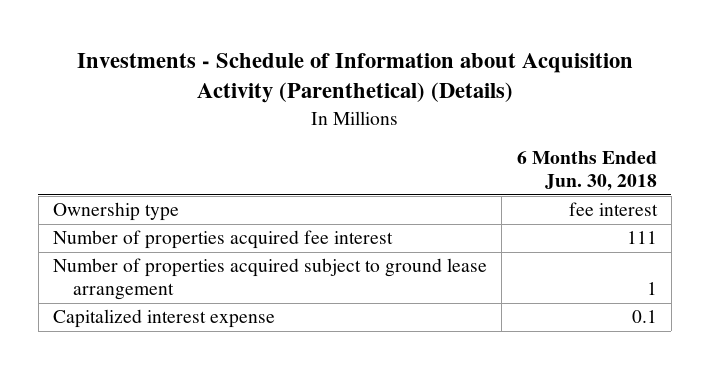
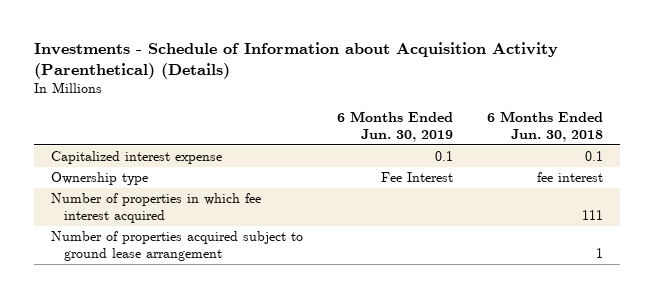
none -> [336,110,453,142] 6 Months Ended Jun. 30, 2019
[53,309,276,329] Capitalized interest expense -> [50,151,222,165] Capitalized interest expense
[53,230,394,250] Number of properties acquired fee interest -> [50,193,261,223] Number of properties in which fee interest acquired

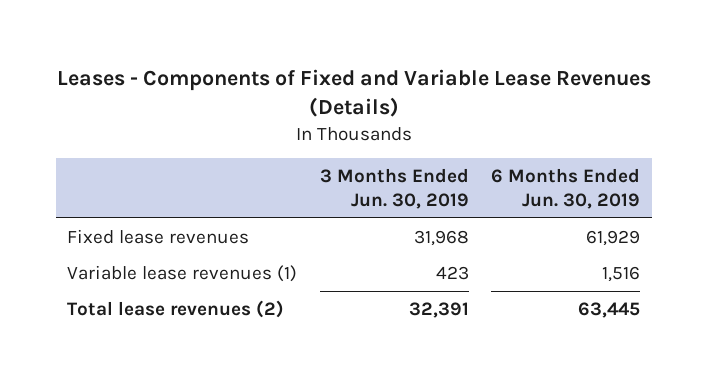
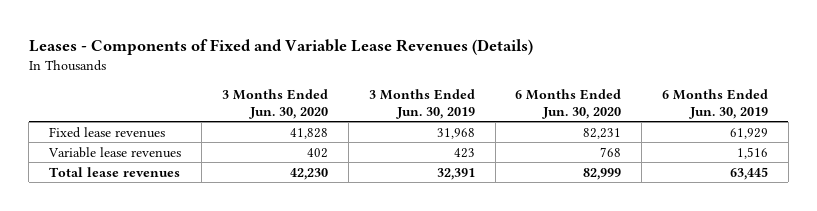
none -> [222,89,329,119] 3 Months Ended Jun. 30, 2020
none -> [515,89,622,119] 6 Months Ended Jun. 30, 2020
[67,264,298,282] Variable lease revenues (1) -> [48,146,182,158] Variable lease revenues
[67,299,285,318] Total lease revenues (2) -> [49,166,181,177] Total lease revenues

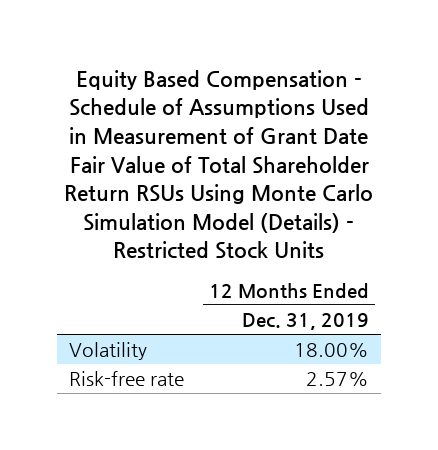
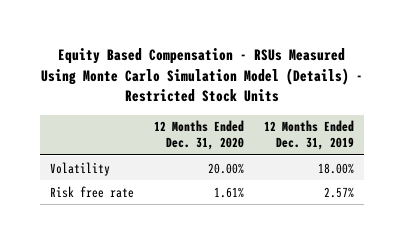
[64,69,374,260] Equity Based Compensation - Schedule of Assumptions Used in Measurement of Grant Date Fair Value of Total Shareholder Return RSUs Using Monte Carlo Simulation Model (Details) - Restricted Stock Units -> [41,48,364,103] Equity Based Compensation - RSUs Measured Using Monte Carlo Simulation Model (Details) - Restricted Stock Units
none -> [154,120,245,151] 12 Months Ended Dec. 31, 2020
[69,371,185,387] Risk-free rate -> [49,185,134,198] Risk free rate

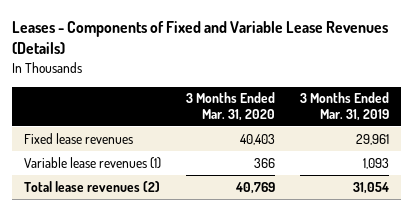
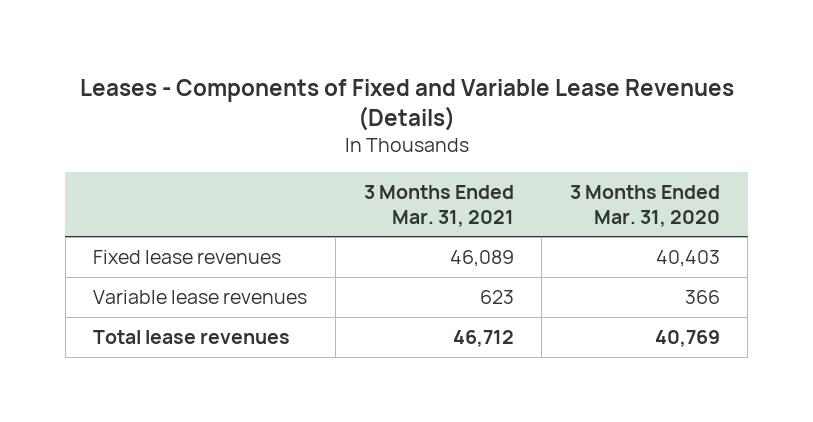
[299,92,389,122] 3 Months Ended Mar. 31, 2019 -> none
none -> [363,184,514,227] 3 Months Ended Mar. 31, 2021
[24,156,162,169] Variable lease revenues (1) -> [93,290,308,305] Variable lease revenues
[24,180,161,192] Total lease revenues (2) -> [93,330,291,345] Total lease revenues

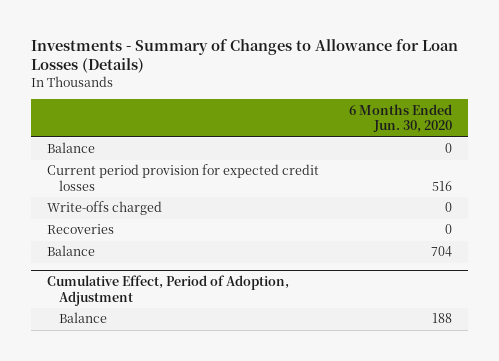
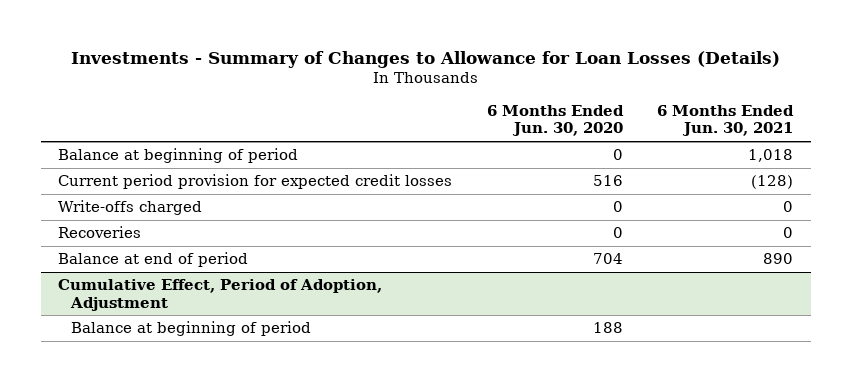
none -> [657,105,795,137] 6 Months Ended Jun. 30, 2021
[46,142,95,154] Balance -> none
none -> [58,148,299,164] Balance at beginning of period
[46,245,95,257] Balance -> none
none -> [58,252,249,268] Balance at end of period
[59,312,108,324] Balance -> [71,321,312,337] Balance at beginning of period

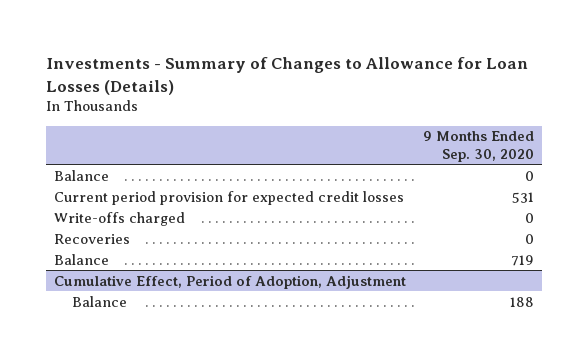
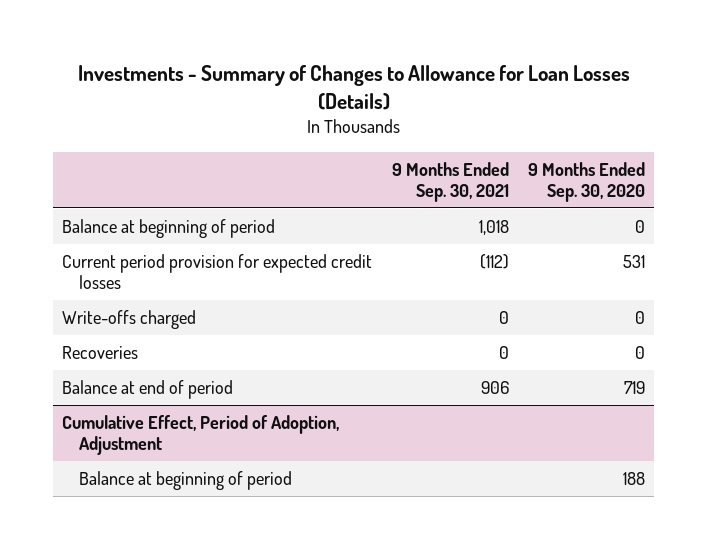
none -> [391,161,509,202] 9 Months Ended Sep. 30, 2021
[54,169,110,181] Balance -> none
none -> [62,219,276,239] Balance at beginning of period
[54,253,110,265] Balance -> [62,380,234,400] Balance at end of period
[71,295,127,307] Balance -> [79,471,293,491] Balance at beginning of period

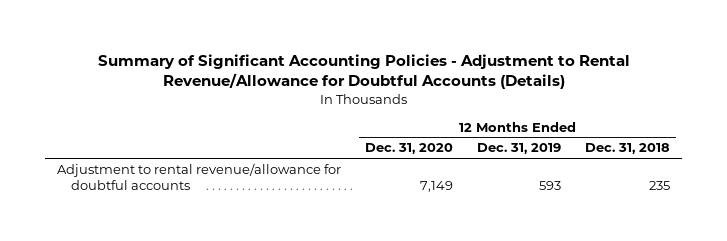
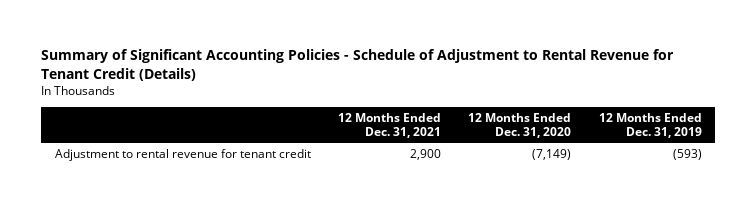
[97,53,630,90] Summary of Significant Accounting Policies - Adjustment to Rental Revenue/Allowance for Doubtful Accounts (Details) -> [41,48,675,81] Summary of Significant Accounting Policies - Schedule of Adjustment to Rental Revenue for Tenant Credit (Details)
[584,143,670,155] Dec. 31, 2018 -> none
none -> [338,112,442,139] 12 Months Ended Dec. 31, 2021
[57,162,342,191] Adjustment to rental revenue/allowance for doubtful accounts -> [54,148,311,161] Adjustment to rental revenue for tenant credit
[420,181,454,193] 7,149 -> [532,148,572,160] (7,149)
[539,181,562,191] 593 -> [672,148,702,160] (593)

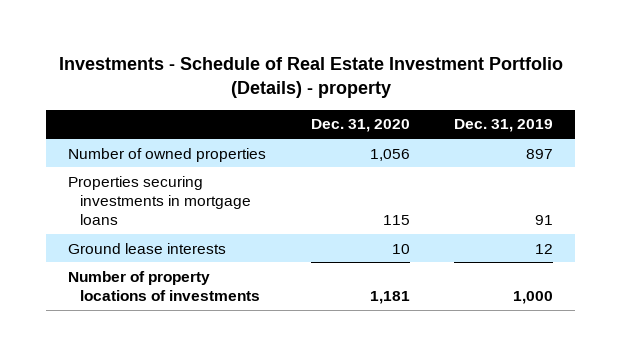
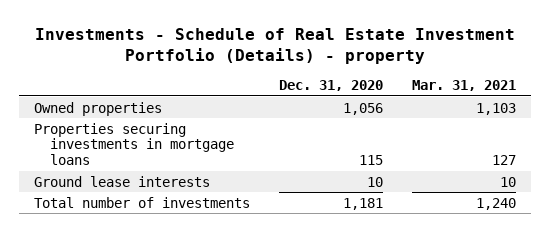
[454,119,554,133] Dec. 31, 2019 -> none
none -> [412,80,517,92] Mar. 31, 2021
[68,147,267,162] Number of owned properties -> [34,101,163,116] Owned properties
[68,270,260,301] Number of property locations of investments -> [34,196,251,208] Total number of investments

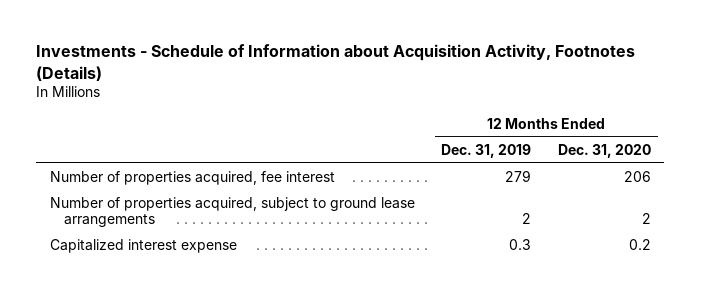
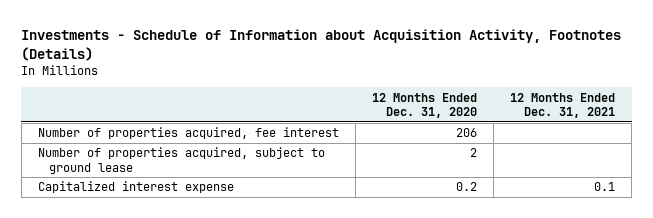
[441,143,532,158] Dec. 31, 2019 -> none
none -> [510,92,616,119] 12 Months Ended Dec. 31, 2021
[49,196,415,228] Number of properties acquired, subject to ground lease arrangements -> [37,147,325,174] Number of properties acquired, subject to ground lease

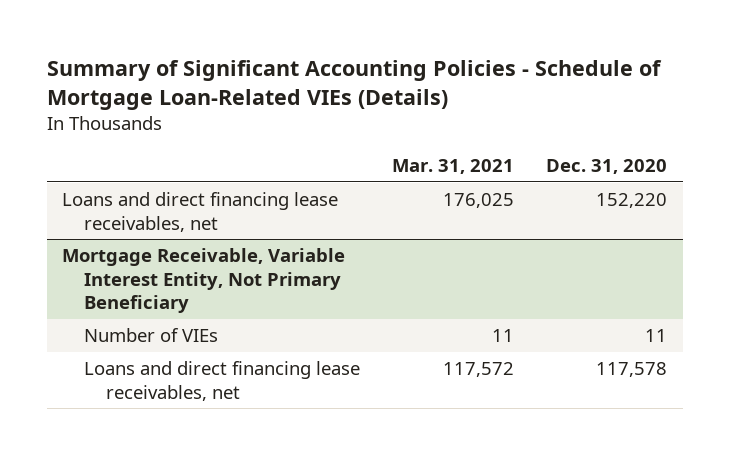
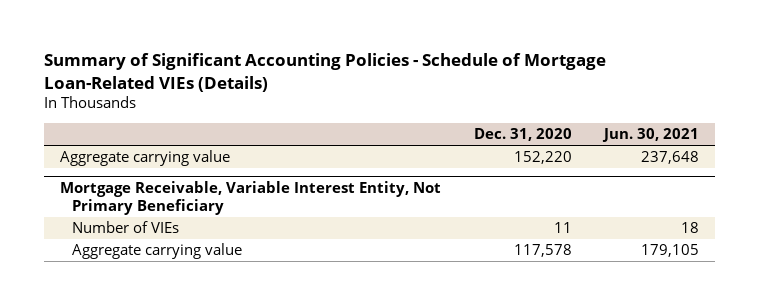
[391,158,514,174] Mar. 31, 2021 -> none
none -> [601,127,699,142] Jun. 30, 2021
[62,192,339,232] Loans and direct financing lease receivables, net -> [60,150,231,167] Aggregate carrying value
[84,361,361,401] Loans and direct financing lease receivables, net -> [72,243,243,260] Aggregate carrying value

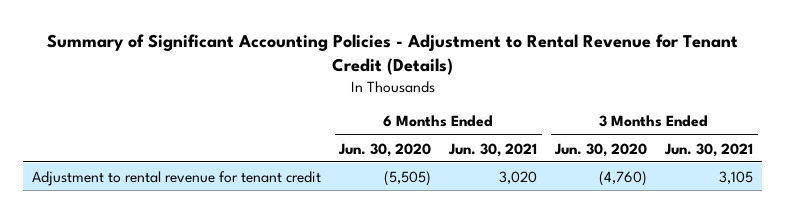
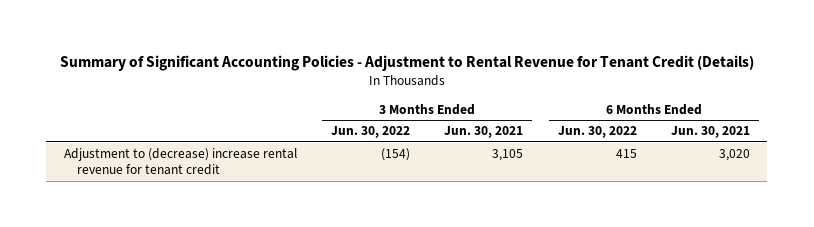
[338,142,432,157] Jun. 30, 2020 -> none
[554,142,648,157] Jun. 30, 2020 -> none
none -> [331,126,411,139] Jun. 30, 2022
none -> [557,126,637,139] Jun. 30, 2022
[32,170,322,186] Adjustment to rental revenue for tenant credit -> [63,148,297,176] Adjustment to (decrease) increase rental revenue for tenant credit

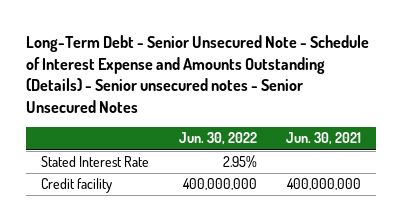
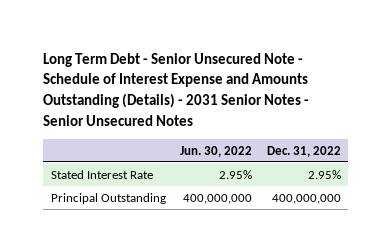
[26,35,370,114] Long-Term Debt - Senior Unsecured Note - Schedule of Interest Expense and Amounts Outstanding (Details) - Senior unsecured notes - Senior Unsecured Notes -> [43,52,310,126] Long Term Debt - Senior Unsecured Note - Schedule of Interest Expense and Amounts Outstanding (Details) - 2031 Senior Notes - Senior Unsecured Notes
[286,132,362,146] Jun. 30, 2021 -> none
none -> [266,145,341,157] Dec. 31, 2022
[41,178,113,194] Credit facility -> [50,192,166,204] Principal Outstanding

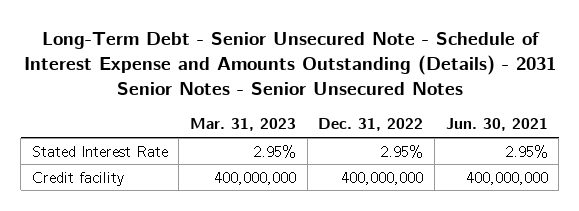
[43,52,310,126] Long Term Debt - Senior Unsecured Note - Schedule of Interest Expense and Amounts Outstanding (Details) - 2031 Senior Notes - Senior Unsecured Notes -> [23,32,556,95] Long-Term Debt - Senior Unsecured Note - Schedule of Interest Expense and Amounts Outstanding (Details) - 2031 Senior Notes - Senior Unsecured Notes
[180,145,253,157] Jun. 30, 2022 -> none
none -> [190,118,297,132] Mar. 31, 2023
none -> [445,118,548,132] Jun. 30, 2021
[50,192,166,204] Principal Outstanding -> [31,171,124,186] Credit facility

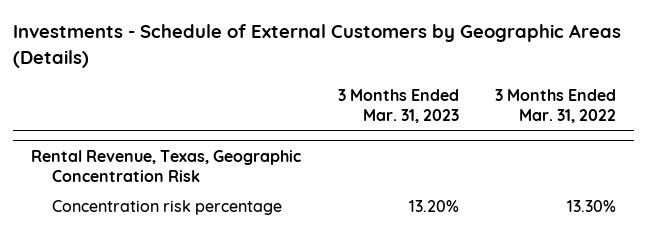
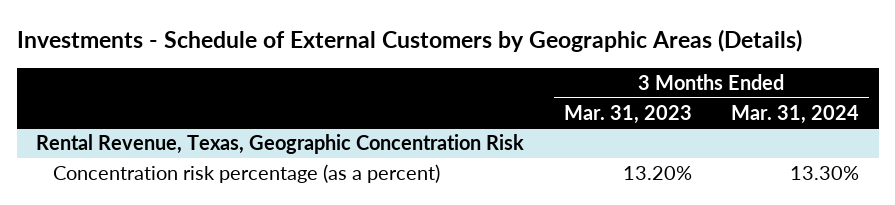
[495,88,617,123] 3 Months Ended Mar. 31, 2022 -> none
none -> [730,104,859,124] Mar. 31, 2024
[52,200,283,216] Concentration risk percentage -> [52,164,440,184] Concentration risk percentage (as a percent)

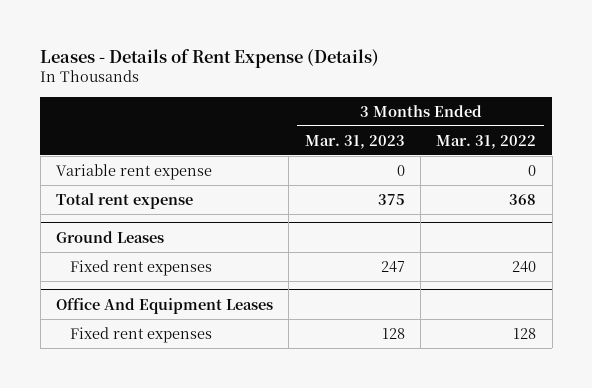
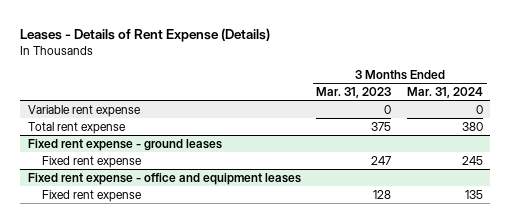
[436,134,537,149] Mar. 31, 2022 -> none
none -> [406,86,483,98] Mar. 31, 2024
[55,230,164,243] Ground Leases -> [28,138,223,151] Fixed rent expense - ground leases
[69,259,212,276] Fixed rent expenses -> [42,155,143,168] Fixed rent expense
[55,297,273,314] Office And Equipment Leases -> [28,172,302,185] Fixed rent expense - office and equipment leases
[69,326,212,343] Fixed rent expenses -> [42,189,143,202] Fixed rent expense

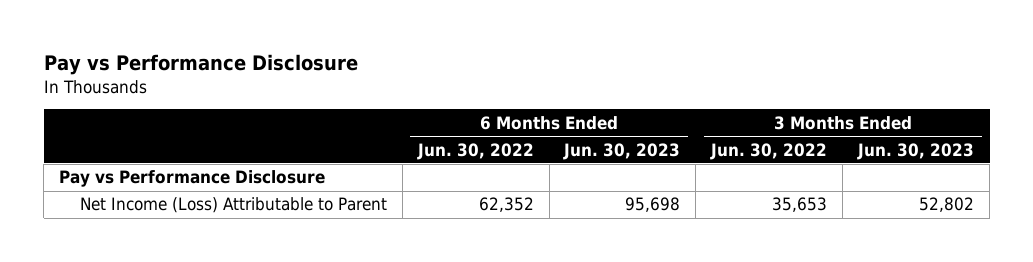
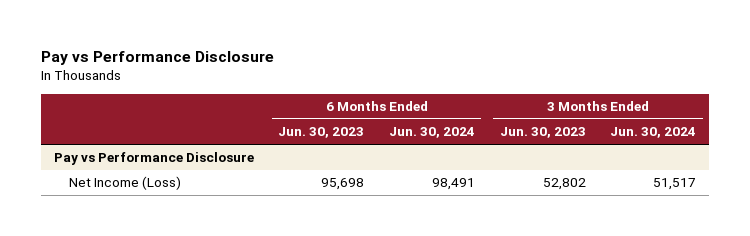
[416,142,534,160] Jun. 30, 2022 -> none
[710,142,828,160] Jun. 30, 2022 -> none
none -> [388,127,475,139] Jun. 30, 2024
none -> [610,127,697,139] Jun. 30, 2024
[79,197,387,214] Net Income (Loss) Attributable to Parent -> [69,176,182,191] Net Income (Loss)

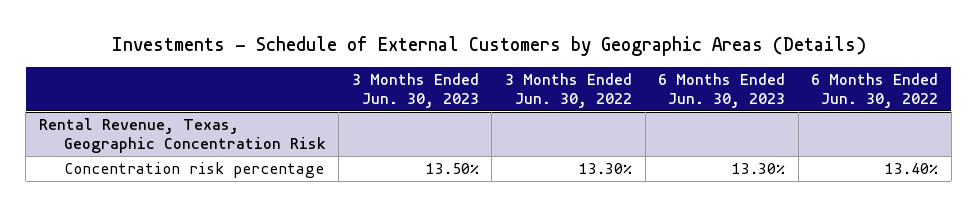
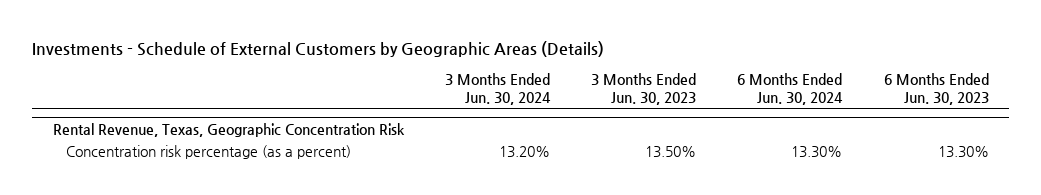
[504,72,632,108] 3 Months Ended Jun. 30, 2022 -> none
[811,72,939,108] 6 Months Ended Jun. 30, 2022 -> none
none -> [444,73,551,105] 3 Months Ended Jun. 30, 2024
none -> [737,73,844,105] 6 Months Ended Jun. 30, 2024
[63,162,324,179] Concentration risk percentage -> [65,145,351,160] Concentration risk percentage (as a percent)

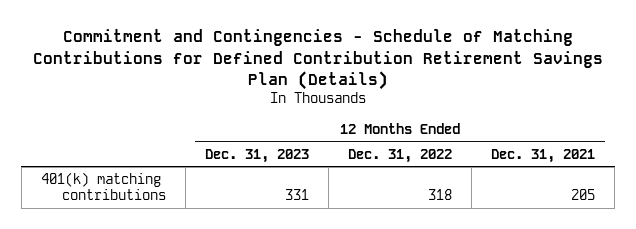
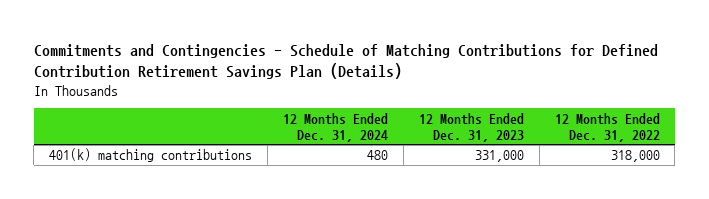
[32,29,603,90] Commitment and Contingencies - Schedule of Matching Contributions for Defined Contribution Retirement Savings Plan (Details) -> [33,44,658,80] Commitments and Contingencies - Schedule of Matching Contributions for Defined Contribution Retirement Savings Plan (Details)
[491,148,596,163] Dec. 31, 2021 -> none
none -> [283,112,389,142] 12 Months Ended Dec. 31, 2024
[284,188,309,200] 331 -> [474,150,524,163] 331,000
[428,188,453,200] 318 -> [610,150,660,163] 318,000

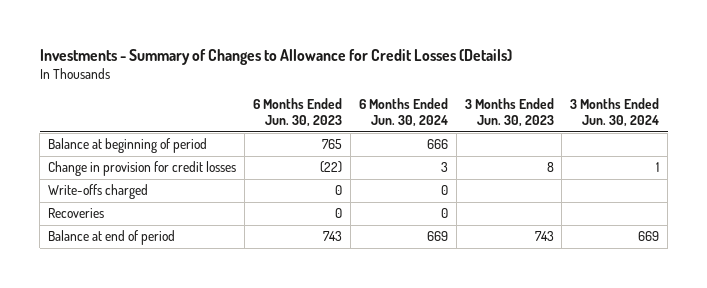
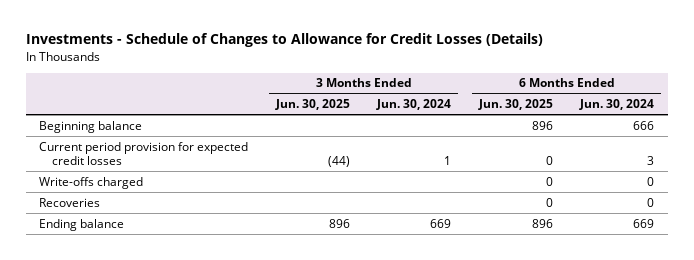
[39,48,512,65] Investments - Summary of Changes to Allowance for Credit Losses (Details) -> [25,33,543,48] Investments - Schedule of Changes to Allowance for Credit Losses (Details)
[252,98,342,128] 6 Months Ended Jun. 30, 2023 -> none
[464,98,554,128] 3 Months Ended Jun. 30, 2023 -> none
none -> [274,99,350,111] Jun. 30, 2025
none -> [477,99,553,111] Jun. 30, 2025
[48,138,208,154] Balance at beginning of period -> [39,120,143,133] Beginning balance
[48,161,237,177] Change in provision for credit losses -> [39,141,249,165] Current period provision for expected credit losses
[48,230,176,246] Balance at end of period -> [39,218,125,231] Ending balance

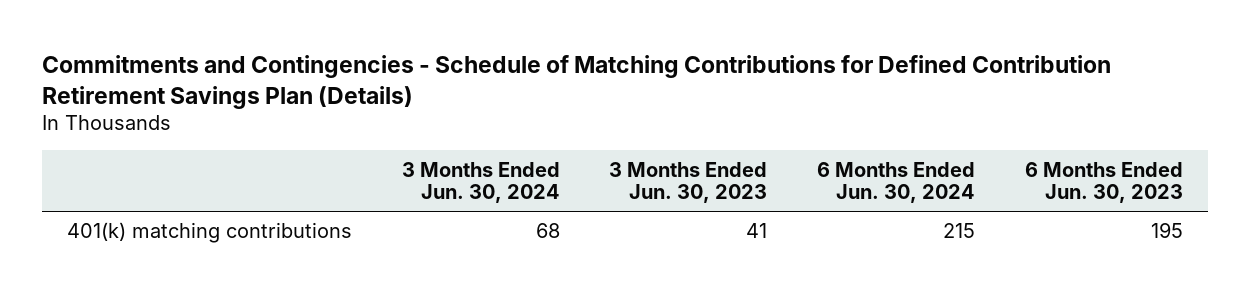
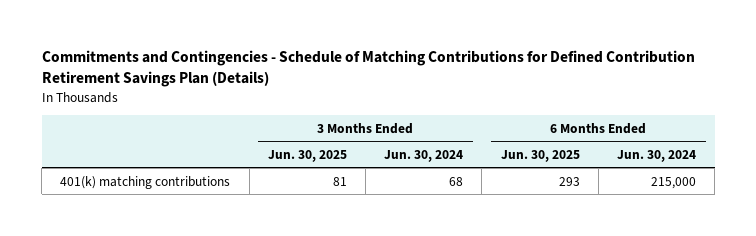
[609,161,768,204] 3 Months Ended Jun. 30, 2023 -> none
[1024,161,1183,204] 6 Months Ended Jun. 30, 2023 -> none
none -> [267,149,347,162] Jun. 30, 2025
none -> [500,149,580,162] Jun. 30, 2025
[943,223,976,239] 215 -> [651,176,697,189] 215,000

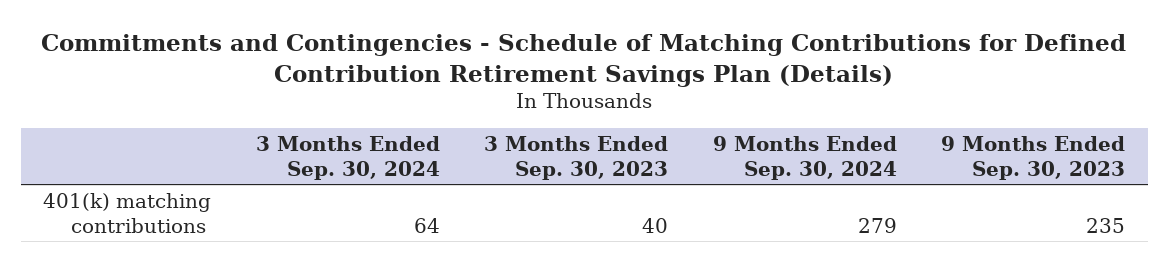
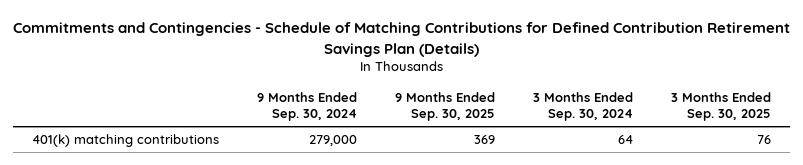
[484,135,669,180] 3 Months Ended Sep. 30, 2023 -> none
[941,135,1126,180] 9 Months Ended Sep. 30, 2023 -> none
none -> [395,91,496,122] 9 Months Ended Sep. 30, 2025
none -> [671,91,772,122] 3 Months Ended Sep. 30, 2025
[857,217,897,233] 279 -> [309,135,358,147] 279,000

